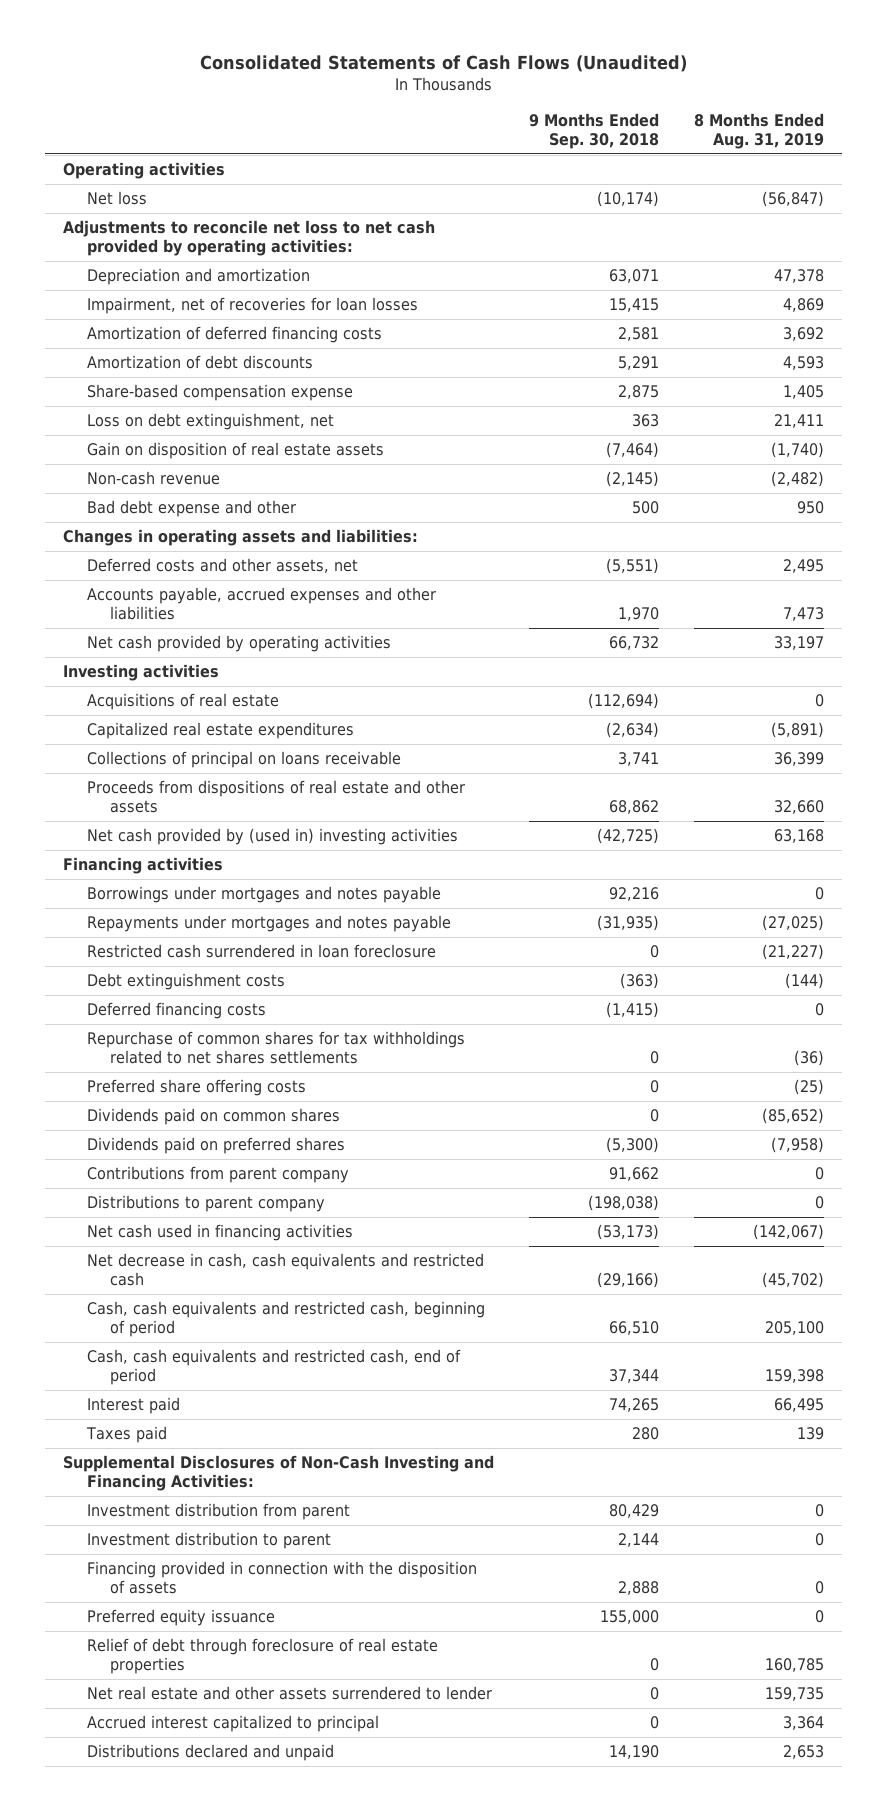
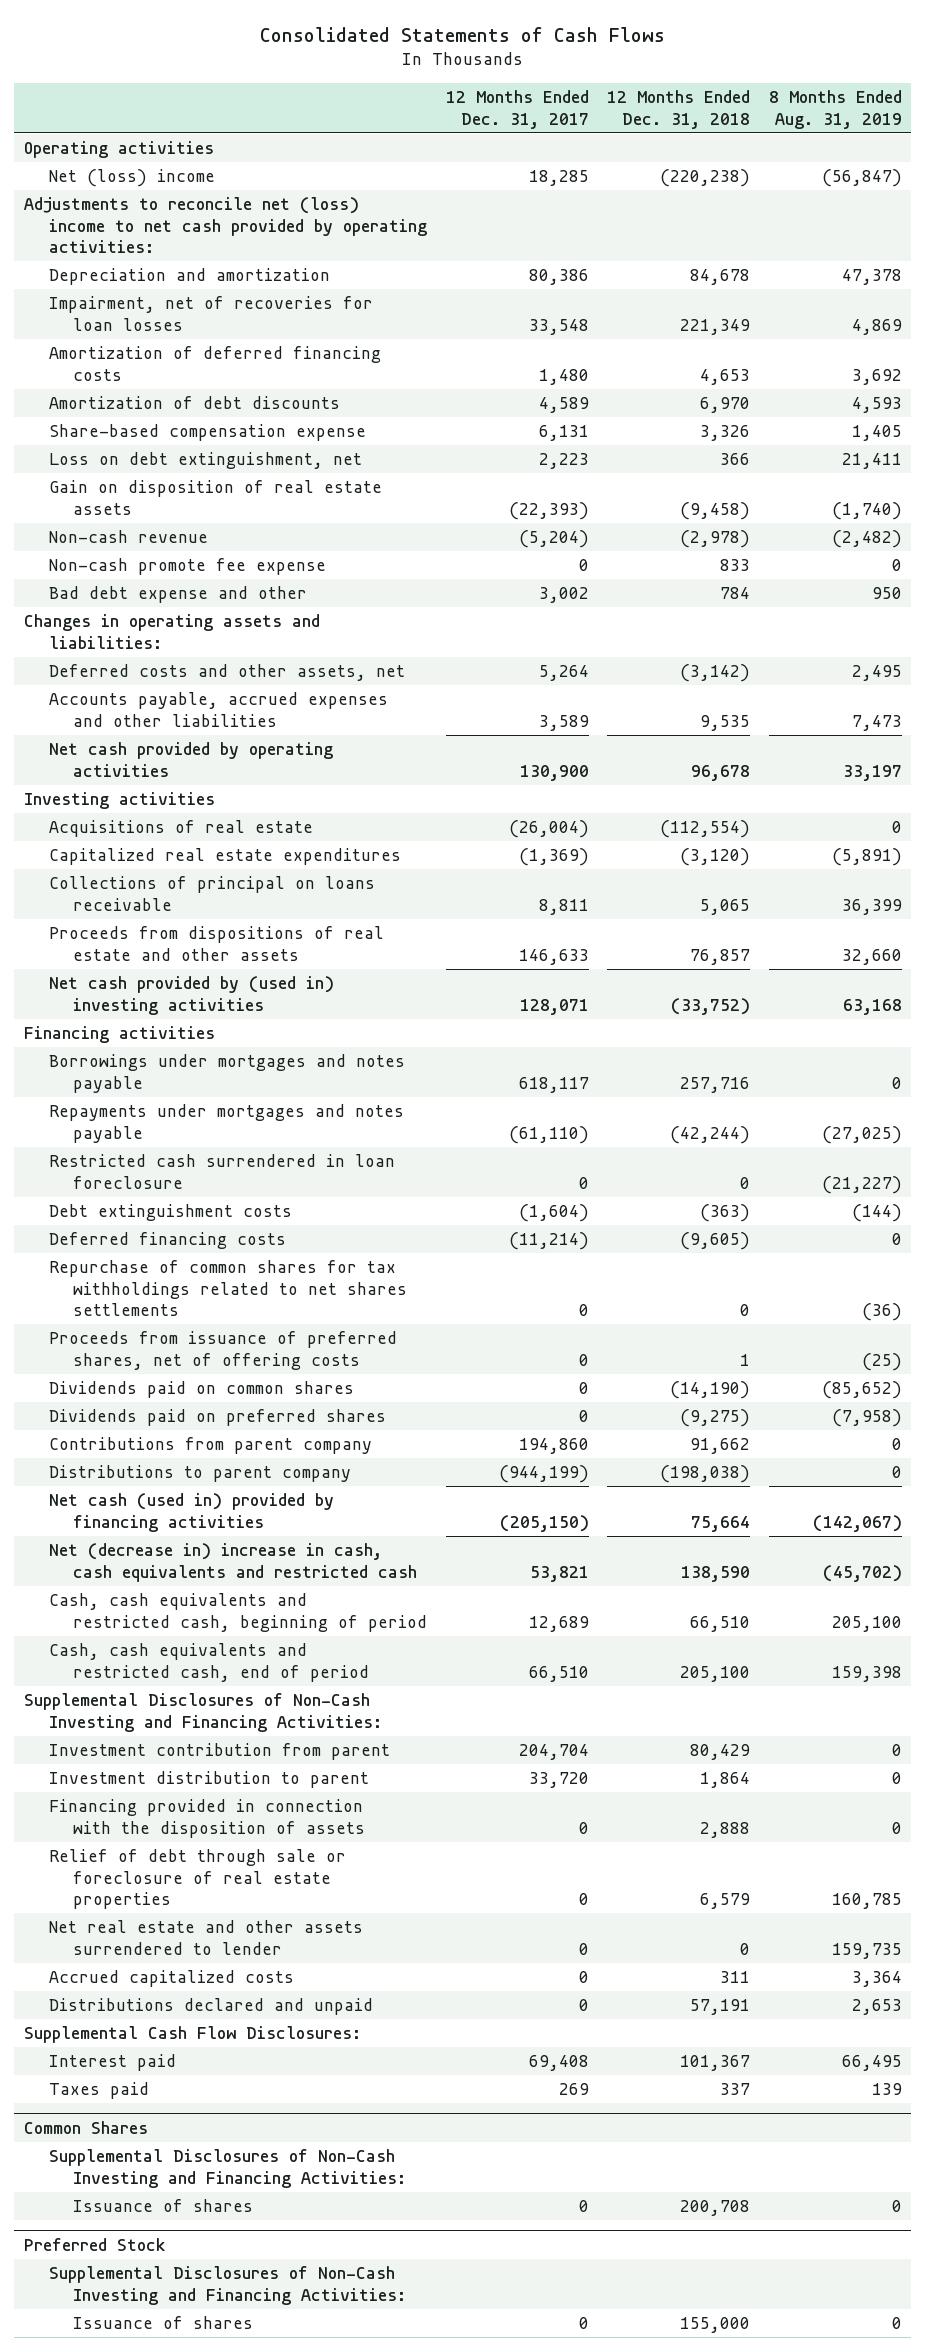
[199,55,687,73] Consolidated Statements of Cash Flows (Unaudited) -> [259,26,665,42] Consolidated Statements of Cash Flows
[529,112,660,150] 9 Months Ended Sep. 30, 2018 -> none
none -> [445,90,589,129] 12 Months Ended Dec. 31, 2017
none -> [607,90,751,129] 12 Months Ended Dec. 31, 2018
[86,190,147,205] Net loss -> [48,169,215,188] Net (loss) income
[62,219,435,257] Adjustments to reconcile net loss to net cash provided by operating activities: -> [23,197,427,254] Adjustments to reconcile net (loss) income to net cash provided by operating activities:
none -> [48,558,326,576] Non-cash promote fee expense
[86,1078,306,1096] Preferred share offering costs -> none
none -> [48,1331,397,1370] Proceeds from issuance of preferred shares, net of offering costs
[86,1223,353,1241] Net cash used in financing activities -> [48,1493,334,1532] Net cash (used in) provided by financing activities
[86,1252,484,1287] Net decrease in cash, cash equivalents and restricted cash -> [48,1543,418,1582] Net (decrease in) increase in cash, cash equivalents and restricted cash
[86,1502,350,1520] Investment distribution from parent -> [48,1743,390,1761] Investment contribution from parent
[86,1608,275,1626] Preferred equity issuance -> none
[86,1637,438,1675] Relief of debt through foreclosure of real estate properties -> [48,1849,346,1910] Relief of debt through sale or foreclosure of real estate properties
[86,1714,379,1732] Accrued interest capitalized to principal -> [48,1970,294,1988] Accrued capitalized costs
none -> [23,2026,361,2044] Supplemental Cash Flow Disclosures:
[86,1396,180,1414] Interest paid -> [48,2054,176,2072] Interest paid
[85,1425,167,1443] Taxes paid -> [48,2082,149,2100] Taxes paid
none -> [23,2120,148,2134] Common Shares
none -> [48,2149,407,2188] Supplemental Disclosures of Non-Cash Investing and Financing Activities:
none -> [73,2199,254,2213] Issuance of shares
none -> [23,2237,166,2251] Preferred Stock
none -> [48,2266,407,2305] Supplemental Disclosures of Non-Cash Investing and Financing Activities:
none -> [73,2316,254,2330] Issuance of shares

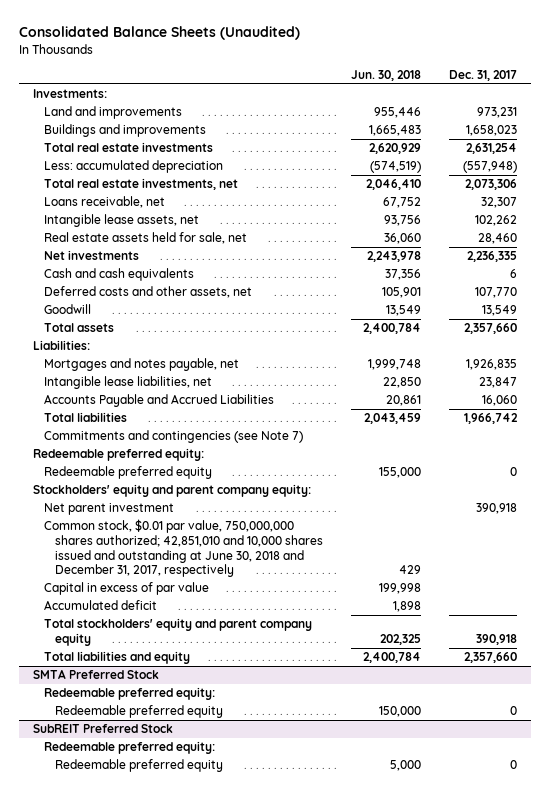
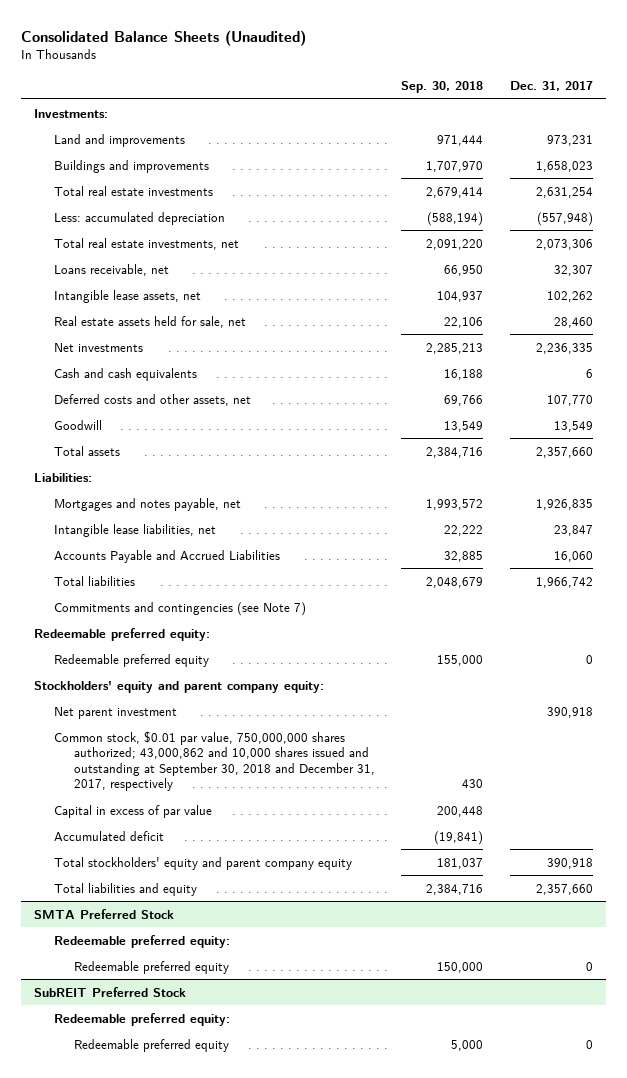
[351,69,422,81] Jun. 30, 2018 -> none
none -> [401,81,484,94] Sep. 30, 2018
[44,519,324,578] Common stock, $0.01 par value, 750,000,000 shares authorized; 42,851,010 and 10,000 shares issued and outstanding at June 30, 2018 and December 31, 2017, respectively -> [54,730,376,792] Common stock, $0.01 par value, 750,000,000 shares authorized; 43,000,862 and 10,000 shares issued and outstanding at September 30, 2018 and December 31, 2017, respectively

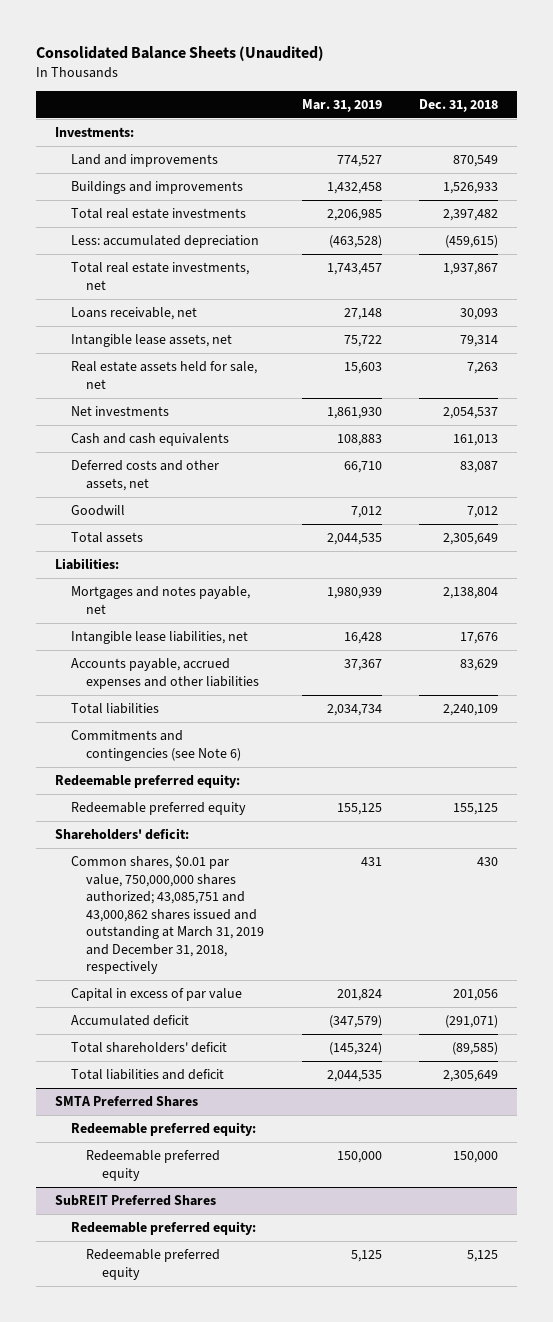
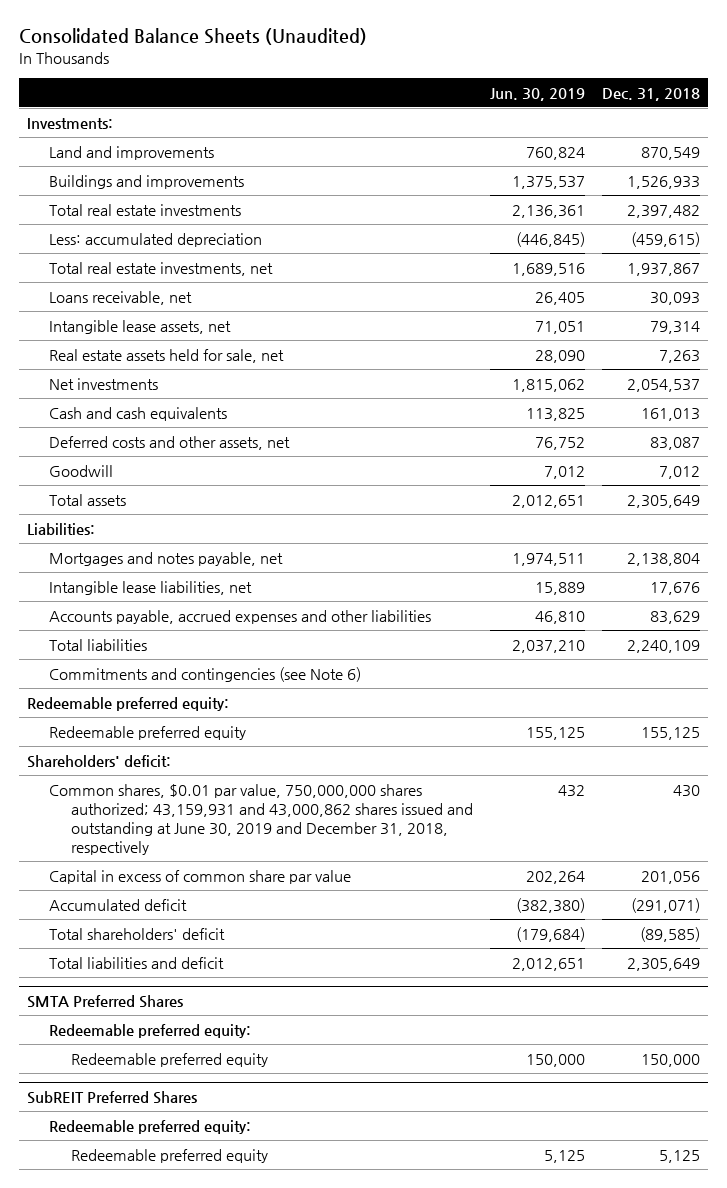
[301,98,382,112] Mar. 31, 2019 -> none
none -> [489,87,585,101] Jun. 30, 2019
[70,855,265,975] Common shares, $0.01 par value, 750,000,000 shares authorized; 43,085,751 and 43,000,862 shares issued and outstanding at March 31, 2019 and December 31, 2018, respectively -> [49,783,474,856] Common shares, $0.01 par value, 750,000,000 shares authorized; 43,159,931 and 43,000,862 shares issued and outstanding at June 30, 2019 and December 31, 2018, respectively
[70,988,242,1002] Capital in excess of par value -> [49,869,352,884] Capital in excess of common share par value

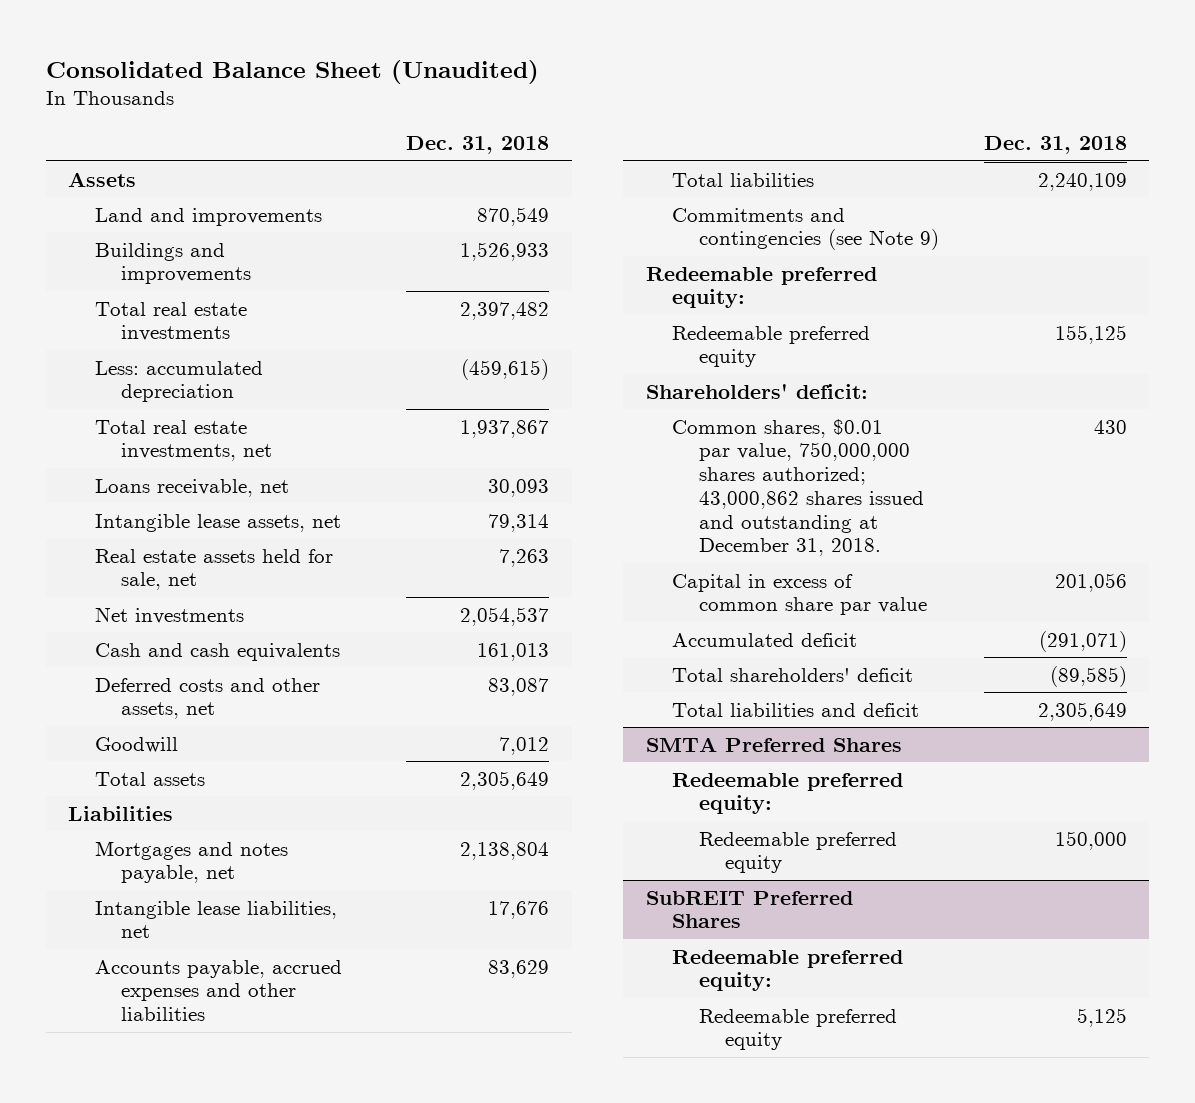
[18,28,367,46] Consolidated Balance Sheets (Unaudited) -> [45,59,539,84] Consolidated Balance Sheet (Unaudited)
[489,87,585,101] Jun. 30, 2019 -> none
[27,117,114,129] Investments: -> none
none -> [68,171,137,187] Assets
[27,522,96,535] Liabilities: -> [68,805,174,821] Liabilities
[49,666,362,682] Commitments and contingencies (see Note 6) -> [672,207,939,251] Commitments and contingencies (see Note 9)
[49,783,474,856] Common shares, $0.01 par value, 750,000,000 shares authorized; 43,159,931 and 43,000,862 shares issued and outstanding at June 30, 2019 and December 31, 2018, respectively -> [672,418,924,557] Common shares, $0.01 par value, 750,000,000 shares authorized; 43,000,862 shares issued and outstanding at December 31, 2018.

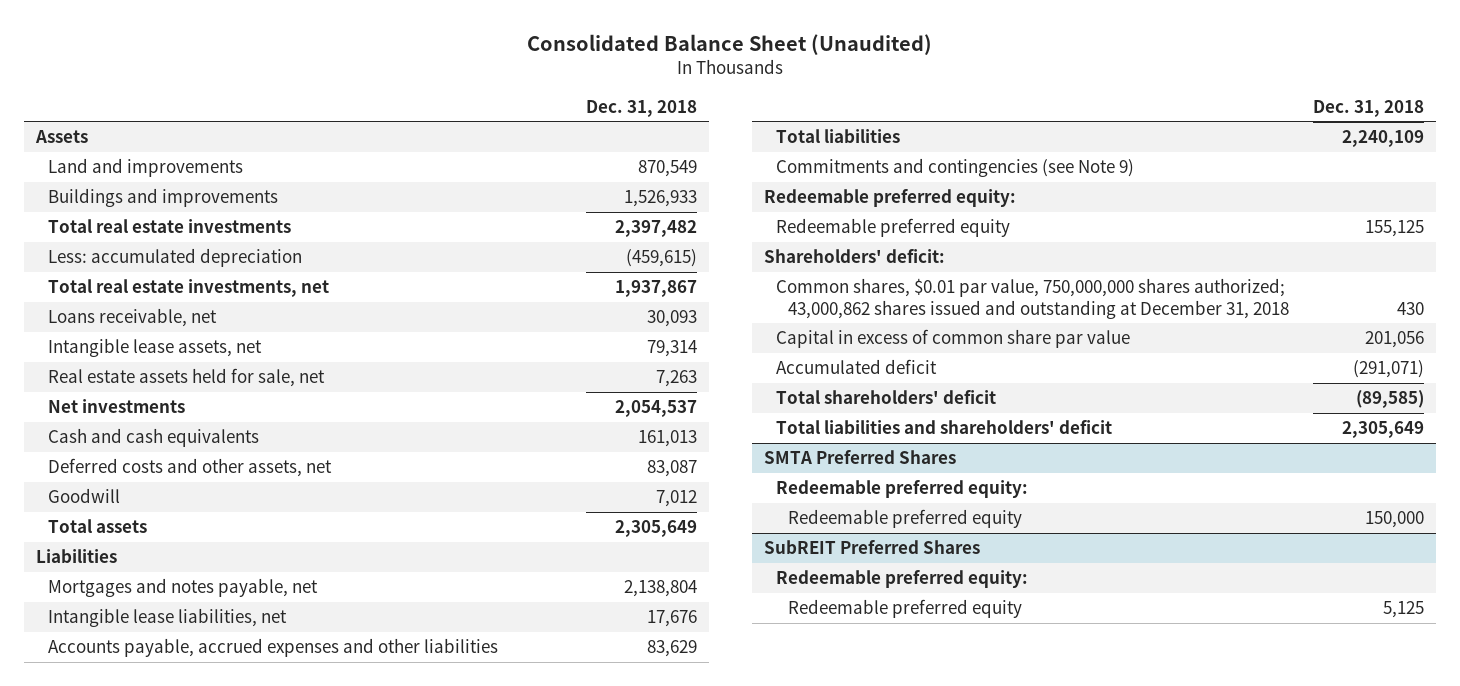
[672,418,924,557] Common shares, $0.01 par value, 750,000,000 shares authorized; 43,000,862 shares issued and outstanding at December 31, 2018. -> [775,278,1290,319] Common shares, $0.01 par value, 750,000,000 shares authorized; 43,000,862 shares issued and outstanding at December 31, 2018
[672,702,920,717] Total liabilities and deficit -> [775,420,1112,435] Total liabilities and shareholders' deficit

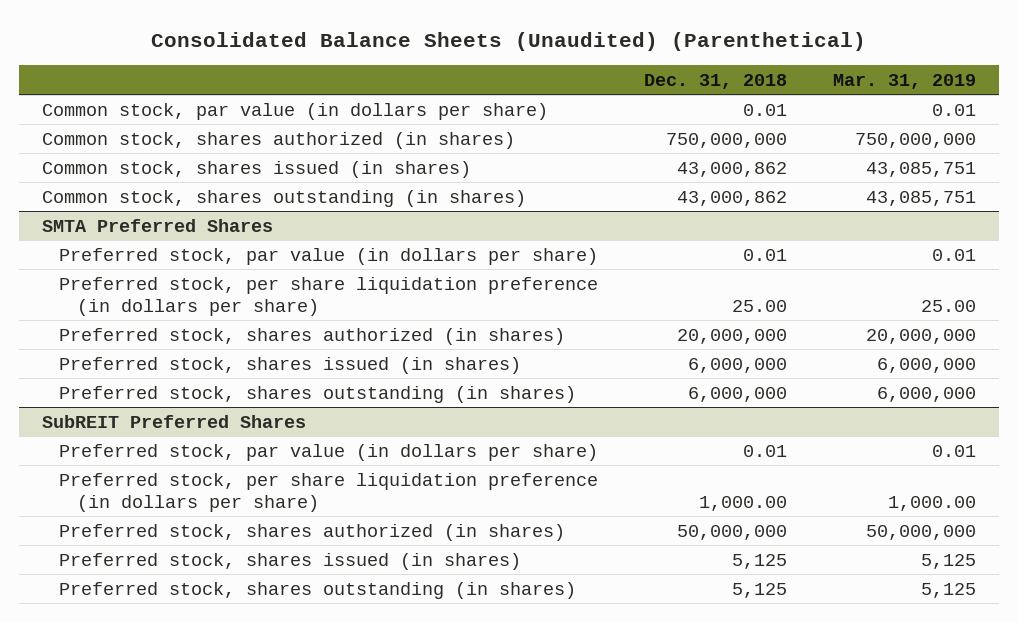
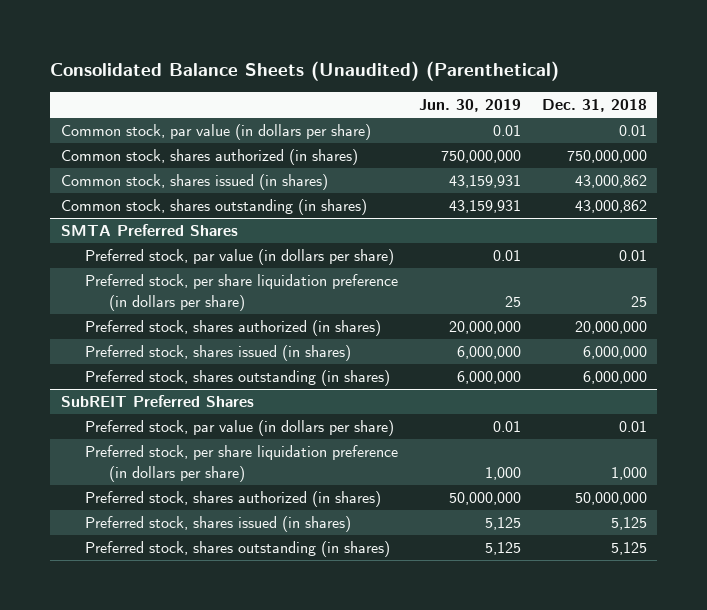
[833,73,977,89] Mar. 31, 2019 -> none
none -> [418,98,521,112] Jun. 30, 2019
[732,299,788,312] 25.00 -> [630,296,647,308] 25
[699,495,788,511] 1,000.00 -> [610,467,647,481] 1,000

